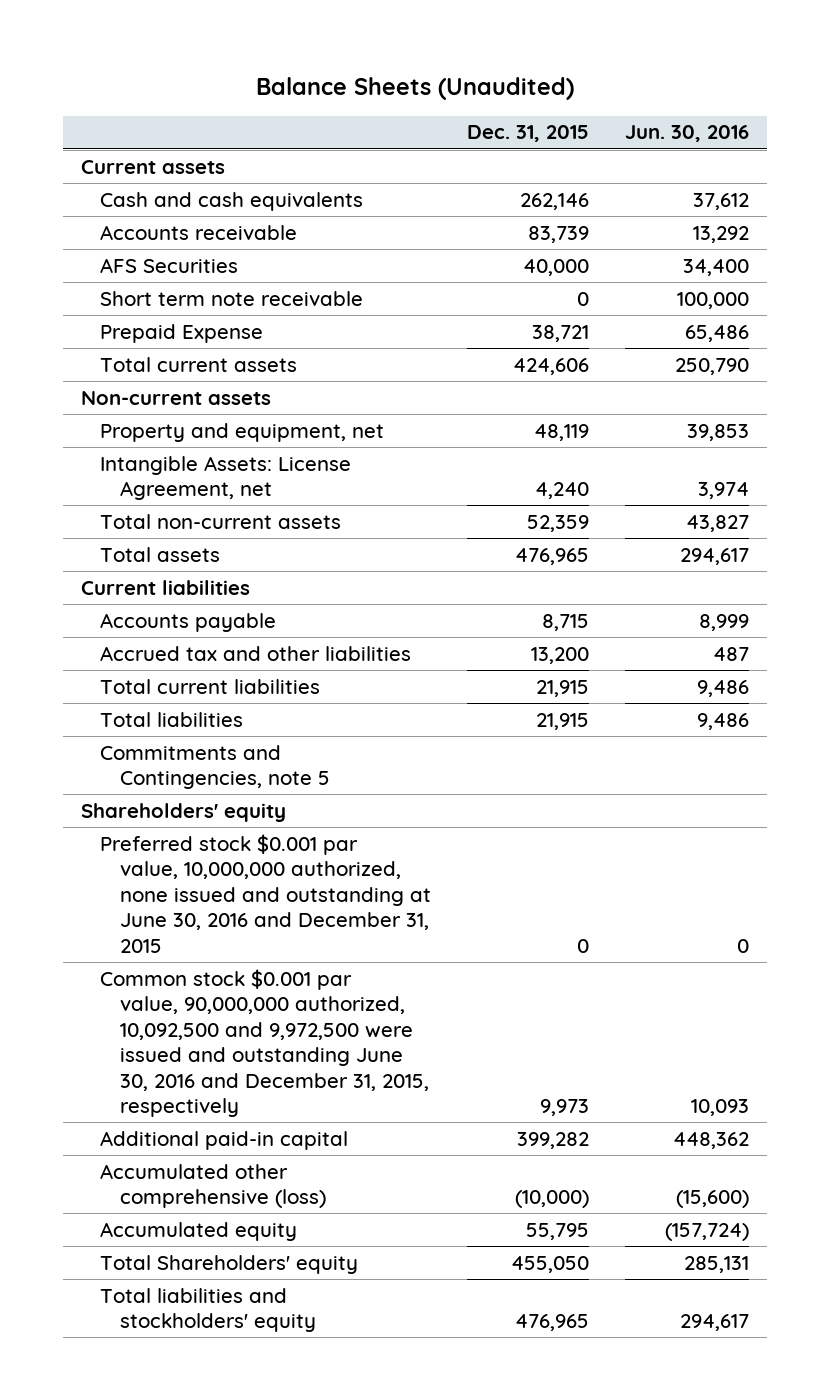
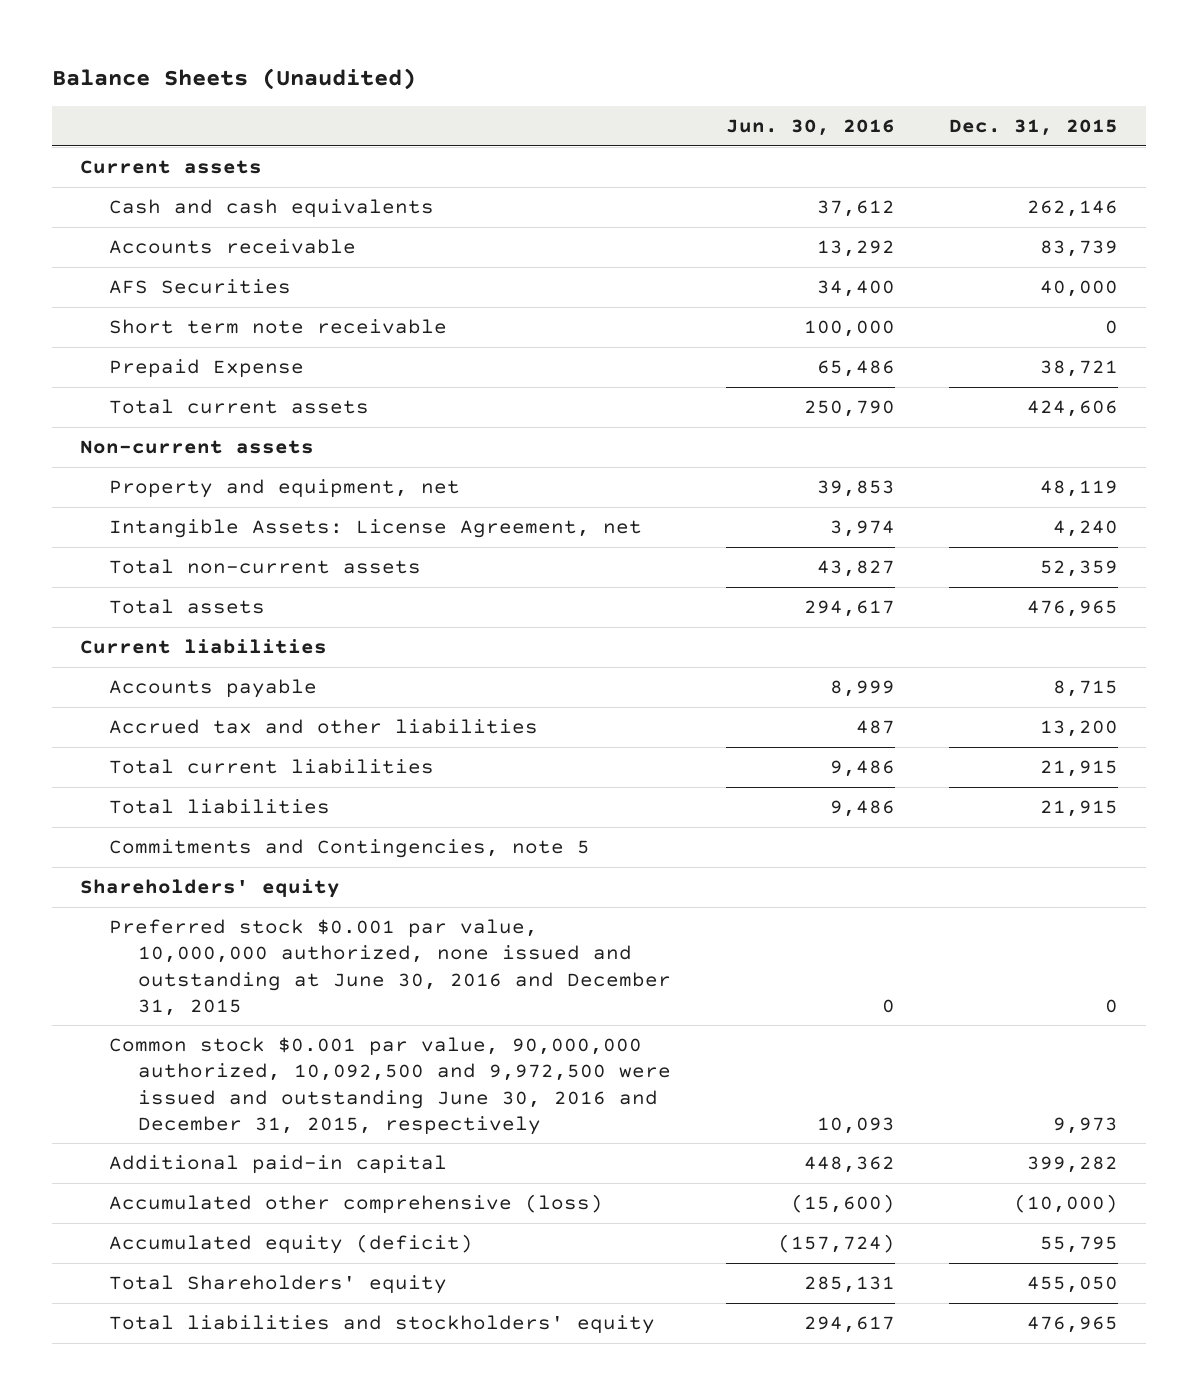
[100,1221,298,1241] Accumulated equity -> [109,1234,474,1255] Accumulated equity (deficit)

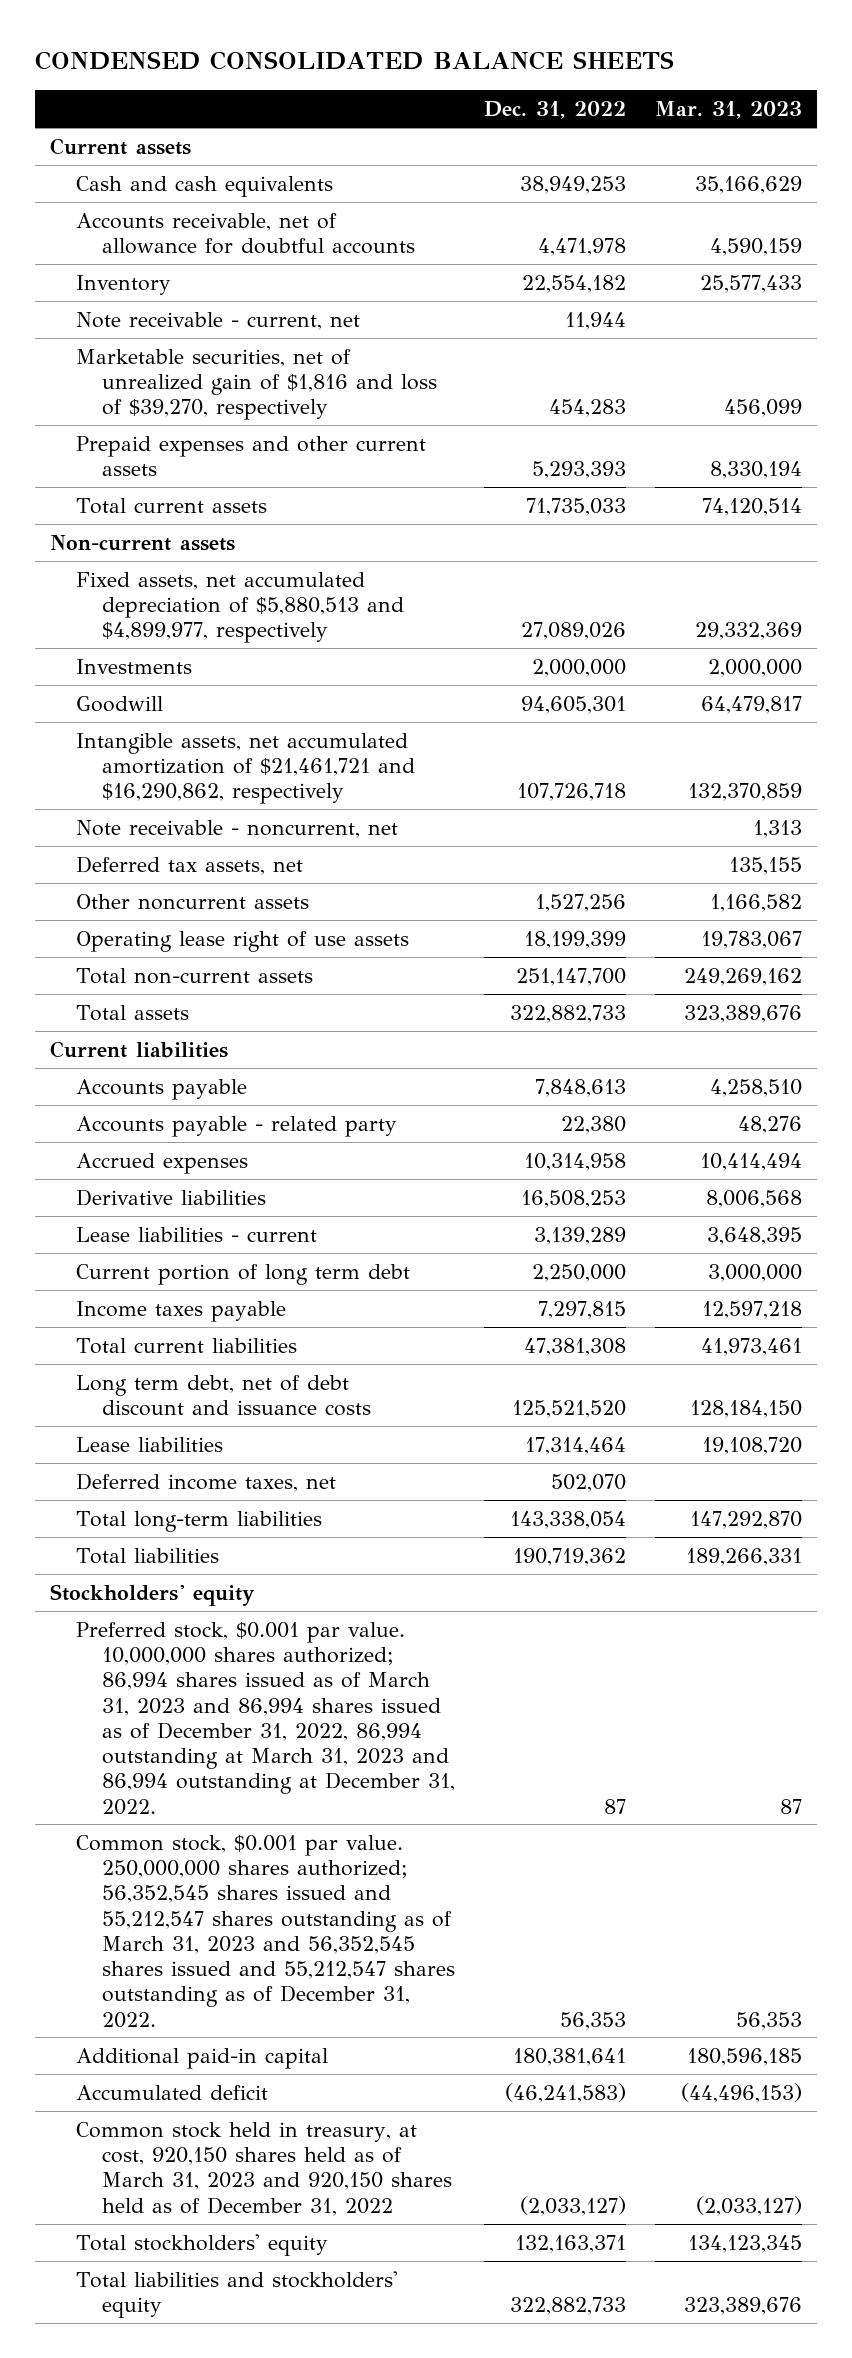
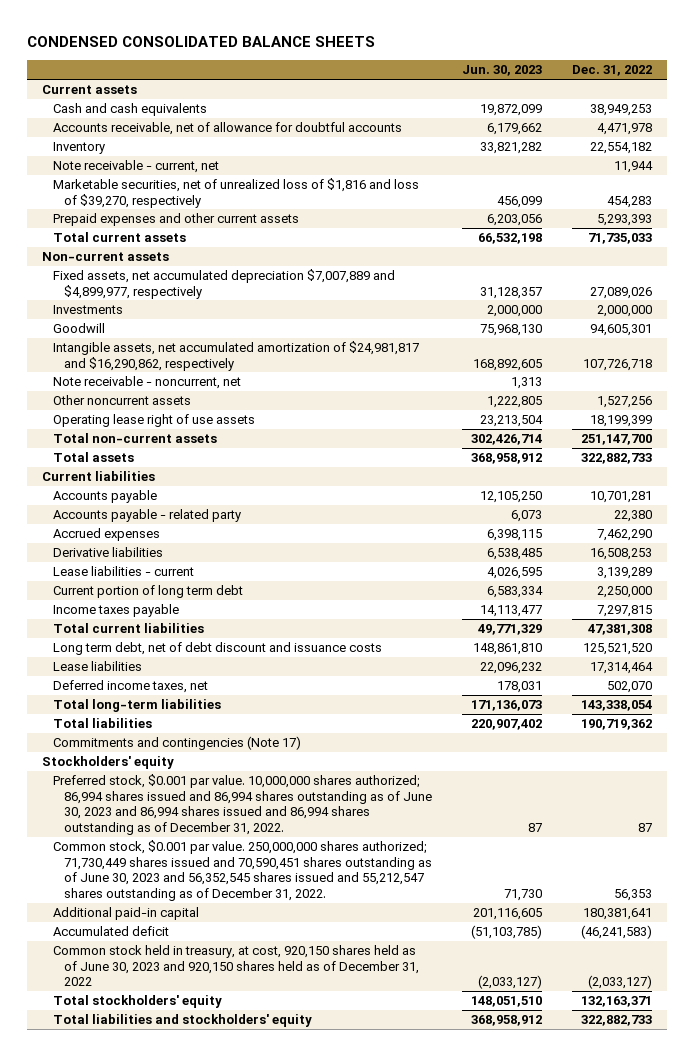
[655,101,803,120] Mar. 31, 2023 -> none
none -> [461,65,542,77] Jun. 30, 2023
[75,348,437,421] Marketable securities, net of unrealized gain of $1,816 and loss of $39,270, respectively -> [52,178,419,208] Marketable securities, net of unrealized loss of $1,816 and loss of $39,270, respectively
[75,571,404,644] Fixed assets, net accumulated depreciation of $5,880,513 and $4,899,977, respectively -> [52,269,395,299] Fixed assets, net accumulated depreciation $7,007,889 and $4,899,977, respectively
[75,732,415,805] Intangible assets, net accumulated amortization of $21,461,721 and $16,290,862, respectively -> [52,341,419,371] Intangible assets, net accumulated amortization of $24,981,817 and $16,290,862, respectively
[75,855,303,875] Deferred tax assets, net -> none
[534,1078,626,1097] 7,848,613 -> [589,491,652,504] 10,701,281
[523,1152,626,1171] 10,314,958 -> [596,529,652,542] 7,462,290
none -> [52,736,301,751] Commitments and contingencies (Note 17)
[75,1621,455,1815] Preferred stock, $0.001 par value. 10,000,000 shares authorized; 86,994 shares issued as of March 31, 2023 and 86,994 shares issued as of December 31, 2022, 86,994 outstanding at March 31, 2023 and 86,994 outstanding at December 31, 2022. -> [52,774,433,835] Preferred stock, $0.001 par value. 10,000,000 shares authorized; 86,994 shares issued and 86,994 shares outstanding as of June 30, 2023 and 86,994 shares issued and 86,994 shares outstanding as of December 31, 2022.
[75,1834,455,2028] Common stock, $0.001 par value. 250,000,000 shares authorized; 56,352,545 shares issued and 55,212,547 shares outstanding as of March 31, 2023 and 56,352,545 shares issued and 55,212,547 shares outstanding as of December 31, 2022. -> [52,840,433,901] Common stock, $0.001 par value. 250,000,000 shares authorized; 71,730,449 shares issued and 70,590,451 shares outstanding as of June 30, 2023 and 56,352,545 shares issued and 55,212,547 shares outstanding as of December 31, 2022.
[75,2121,452,2216] Common stock held in treasury, at cost, 920,150 shares held as of March 31, 2023 and 920,150 shares held as of December 31, 2022 -> [52,945,420,987] Common stock held in treasury, at cost, 920,150 shares held as of June 30, 2023 and 920,150 shares held as of December 31, 2022

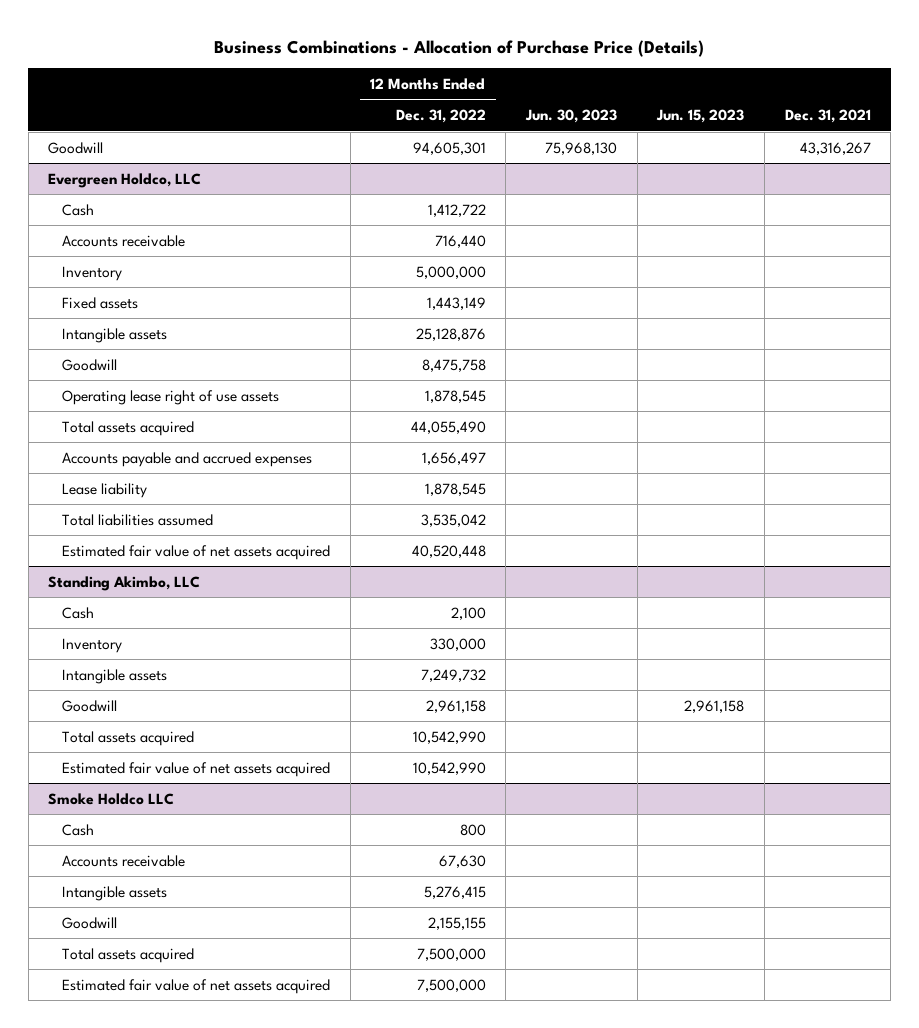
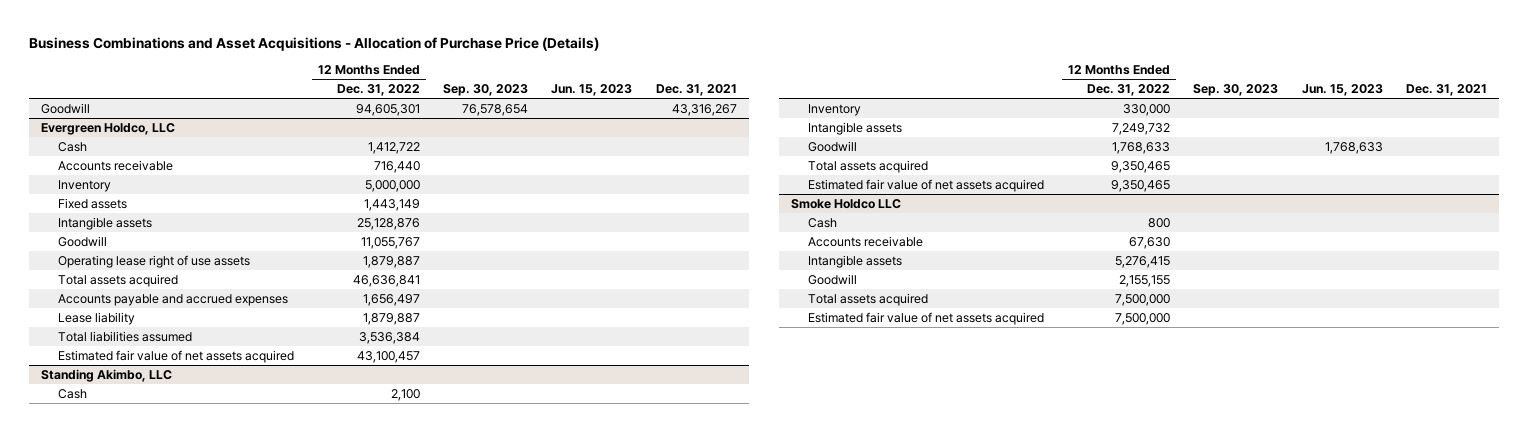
[214,39,705,57] Business Combinations - Allocation of Purchase Price (Details) -> [29,37,600,52] Business Combinations and Asset Acquisitions - Allocation of Purchase Price (Details)
[524,109,617,124] Jun. 30, 2023 -> none
none -> [443,84,529,97] Sep. 30, 2023
[421,358,486,372] 8,475,758 -> [360,236,420,249] 11,055,767
[424,389,486,403] 1,878,545 -> [362,255,420,268] 1,879,887
[410,420,486,434] 44,055,490 -> [352,274,420,287] 46,636,841
[424,482,486,496] 1,878,545 -> [362,312,420,325] 1,879,887
[420,513,486,527] 3,535,042 -> [358,331,420,344] 3,536,384
[411,544,486,558] 40,520,448 -> [356,350,420,363] 43,100,457
[425,699,486,713] 2,961,158 -> [1111,141,1170,154] 1,768,633
[684,699,745,713] 2,961,158 -> [1324,141,1383,154] 1,768,633
[412,730,486,744] 10,542,990 -> [1110,160,1170,173] 9,350,465
[412,761,486,775] 10,542,990 -> [1110,179,1170,192] 9,350,465

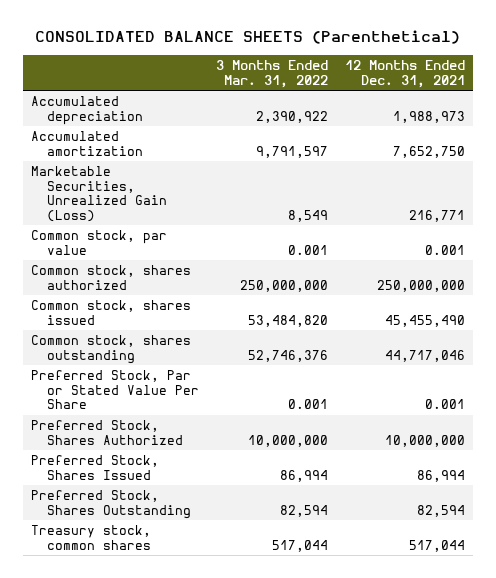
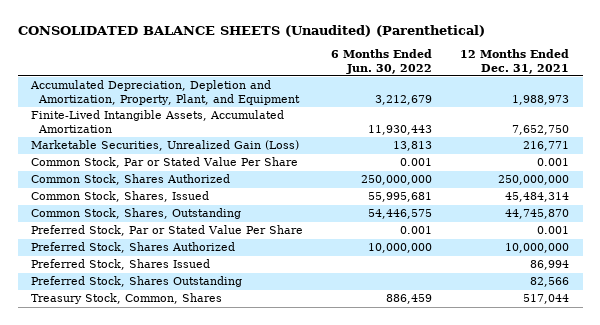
[35,30,461,45] CONSOLIDATED BALANCE SHEETS (Parenthetical) -> [17,24,485,37] CONSOLIDATED BALANCE SHEETS (Unaudited) (Parenthetical)
[215,60,328,88] 3 Months Ended Mar. 31, 2022 -> none
none -> [331,49,433,74] 6 Months Ended Jun. 30, 2022
[31,96,143,125] Accumulated depreciation -> [30,80,301,105] Accumulated Depreciation, Depletion and Amortization, Property, Plant, and Equipment
[31,131,143,156] Accumulated amortization -> [31,110,285,133] Finite-Lived Intangible Assets, Accumulated Amortization
[31,230,168,255] Common stock, par value -> [31,157,299,169] Common Stock, Par or Stated Value Per Share
[31,265,192,290] Common stock, shares authorized -> [31,174,231,186] Common Stock, Shares Authorized
[31,300,192,325] Common stock, shares issued -> [31,191,210,203] Common Stock, Shares, Issued
[384,314,465,327] 45,455,490 -> [504,192,569,203] 45,484,314
[31,335,192,364] Common stock, shares outstanding -> [31,208,242,220] Common Stock, Shares, Outstanding
[384,349,465,362] 44,717,046 -> [504,209,569,220] 44,745,870
[416,504,465,517] 82,594 -> [529,277,569,288] 82,566
[31,525,152,550] Treasury stock, common shares -> [31,293,223,305] Treasury Stock, Common, Shares

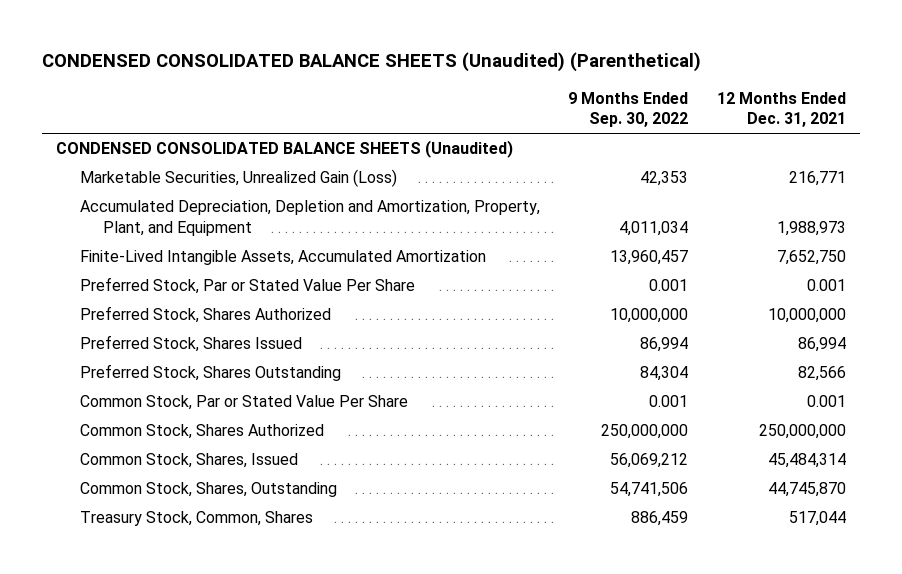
[17,24,485,37] CONSOLIDATED BALANCE SHEETS (Unaudited) (Parenthetical) -> [41,52,701,73] CONDENSED CONSOLIDATED BALANCE SHEETS (Unaudited) (Parenthetical)
[331,49,433,74] 6 Months Ended Jun. 30, 2022 -> none
none -> [568,91,689,128] 9 Months Ended Sep. 30, 2022
none -> [56,140,514,159] CONDENSED CONSOLIDATED BALANCE SHEETS (Unaudited)
[31,140,300,152] Marketable Securities, Unrealized Gain (Loss) -> [79,169,397,188] Marketable Securities, Unrealized Gain (Loss)
[31,157,299,169] Common Stock, Par or Stated Value Per Share -> [79,395,408,411] Common Stock, Par or Stated Value Per Share
[31,174,231,186] Common Stock, Shares Authorized -> [79,424,324,440] Common Stock, Shares Authorized
[31,191,210,203] Common Stock, Shares, Issued -> [79,453,298,469] Common Stock, Shares, Issued
[31,208,242,220] Common Stock, Shares, Outstanding -> [79,482,337,498] Common Stock, Shares, Outstanding

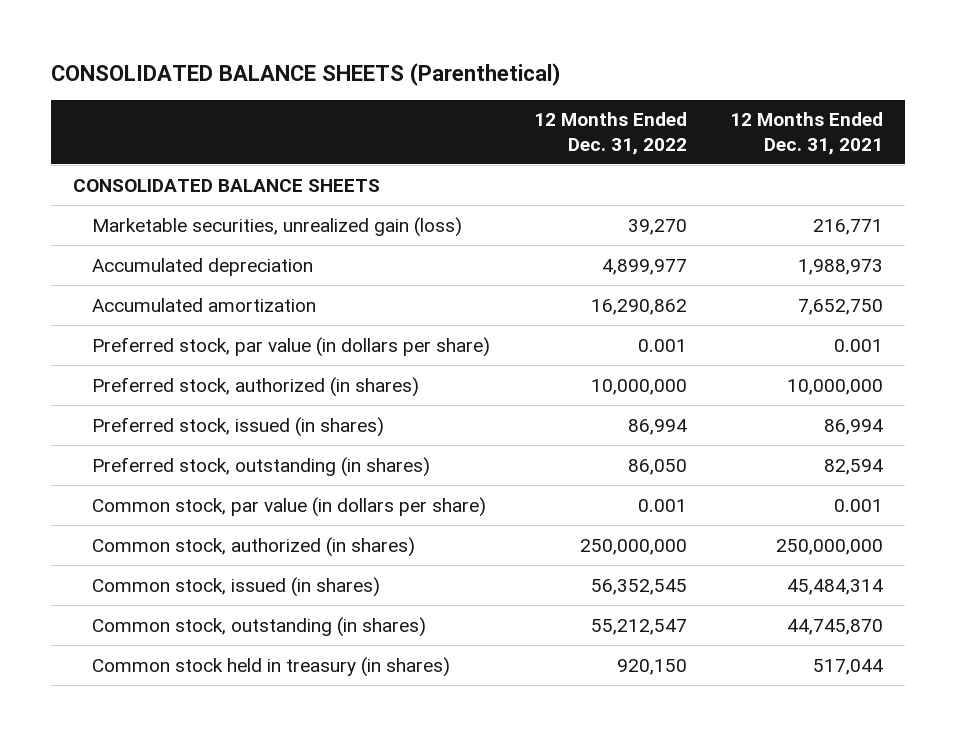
[41,52,701,73] CONDENSED CONSOLIDATED BALANCE SHEETS (Unaudited) (Parenthetical) -> [51,62,562,86] CONSOLIDATED BALANCE SHEETS (Parenthetical)
[568,91,689,128] 9 Months Ended Sep. 30, 2022 -> none
none -> [533,112,687,155] 12 Months Ended Dec. 31, 2022
[56,140,514,159] CONDENSED CONSOLIDATED BALANCE SHEETS (Unaudited) -> [73,178,381,192] CONSOLIDATED BALANCE SHEETS
[79,169,397,188] Marketable Securities, Unrealized Gain (Loss) -> [91,216,462,237] Marketable securities, unrealized gain (loss)
[79,200,540,236] Accumulated Depreciation, Depletion and Amortization, Property, Plant, and Equipment -> [91,257,313,276] Accumulated depreciation
[79,250,486,266] Finite-Lived Intangible Assets, Accumulated Amortization -> [91,297,316,312] Accumulated amortization
[79,277,415,295] Preferred Stock, Par or Stated Value Per Share -> [91,336,490,357] Preferred stock, par value (in dollars per share)
[79,306,331,324] Preferred Stock, Shares Authorized -> [91,376,419,397] Preferred stock, authorized (in shares)
[79,335,302,353] Preferred Stock, Shares Issued -> [91,416,384,437] Preferred stock, issued (in shares)
[79,364,341,382] Preferred Stock, Shares Outstanding -> [91,456,430,477] Preferred stock, outstanding (in shares)
[797,366,846,382] 82,566 -> [824,458,884,475] 82,594
[79,395,408,411] Common Stock, Par or Stated Value Per Share -> [91,496,486,517] Common stock, par value (in dollars per share)
[79,424,324,440] Common Stock, Shares Authorized -> [91,536,415,557] Common stock, authorized (in shares)
[79,453,298,469] Common Stock, Shares, Issued -> [91,576,380,597] Common stock, issued (in shares)
[79,482,337,498] Common Stock, Shares, Outstanding -> [91,616,426,637] Common stock, outstanding (in shares)
[79,511,313,527] Treasury Stock, Common, Shares -> [91,656,450,677] Common stock held in treasury (in shares)

